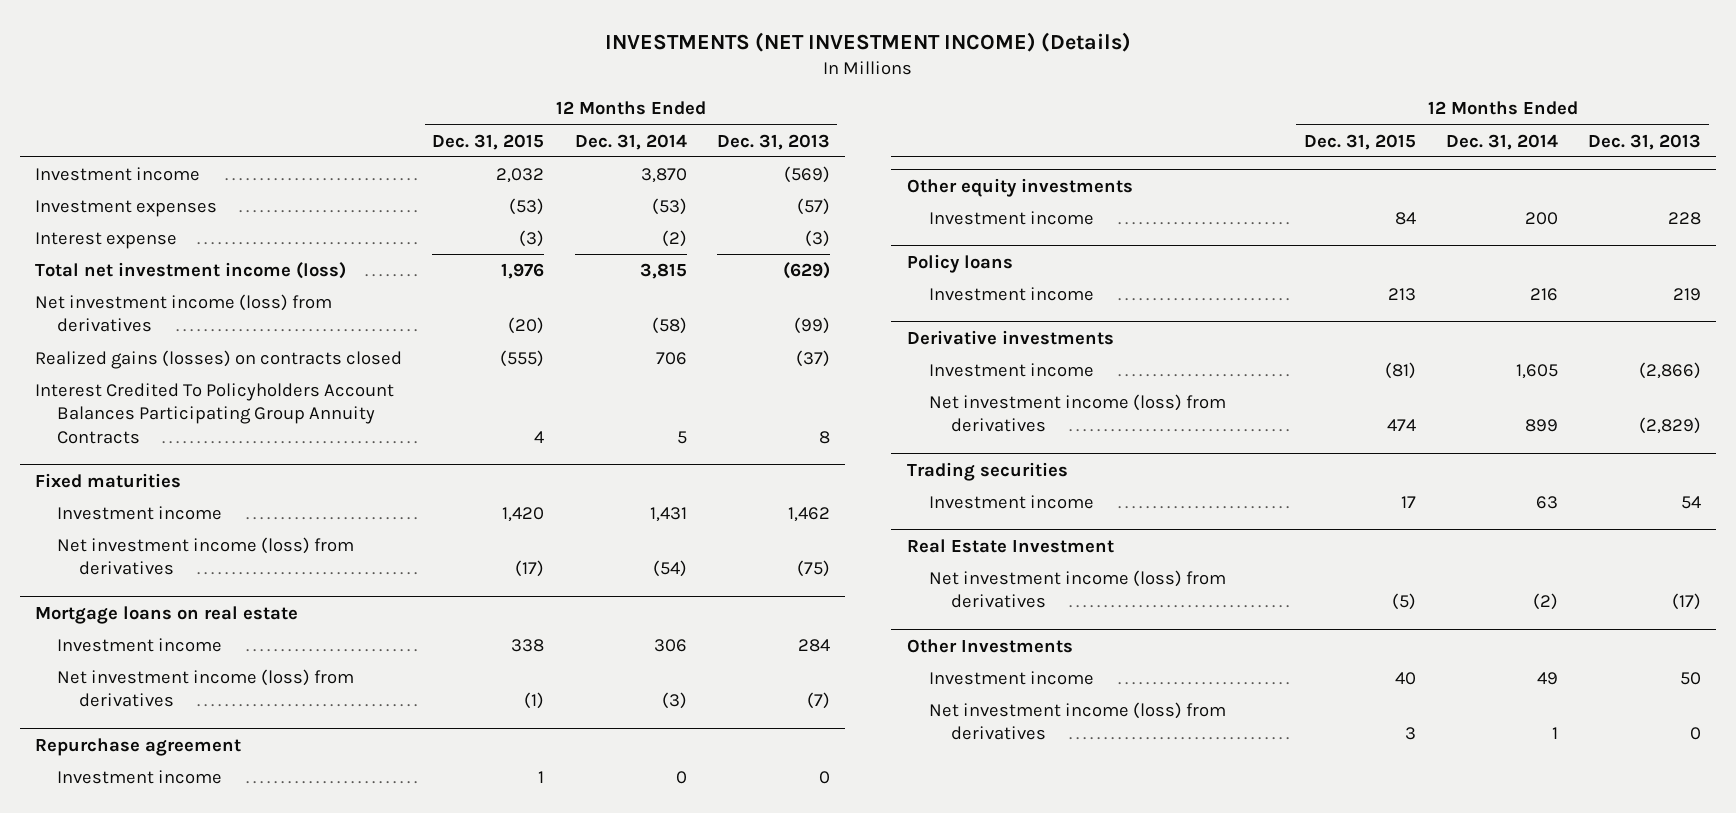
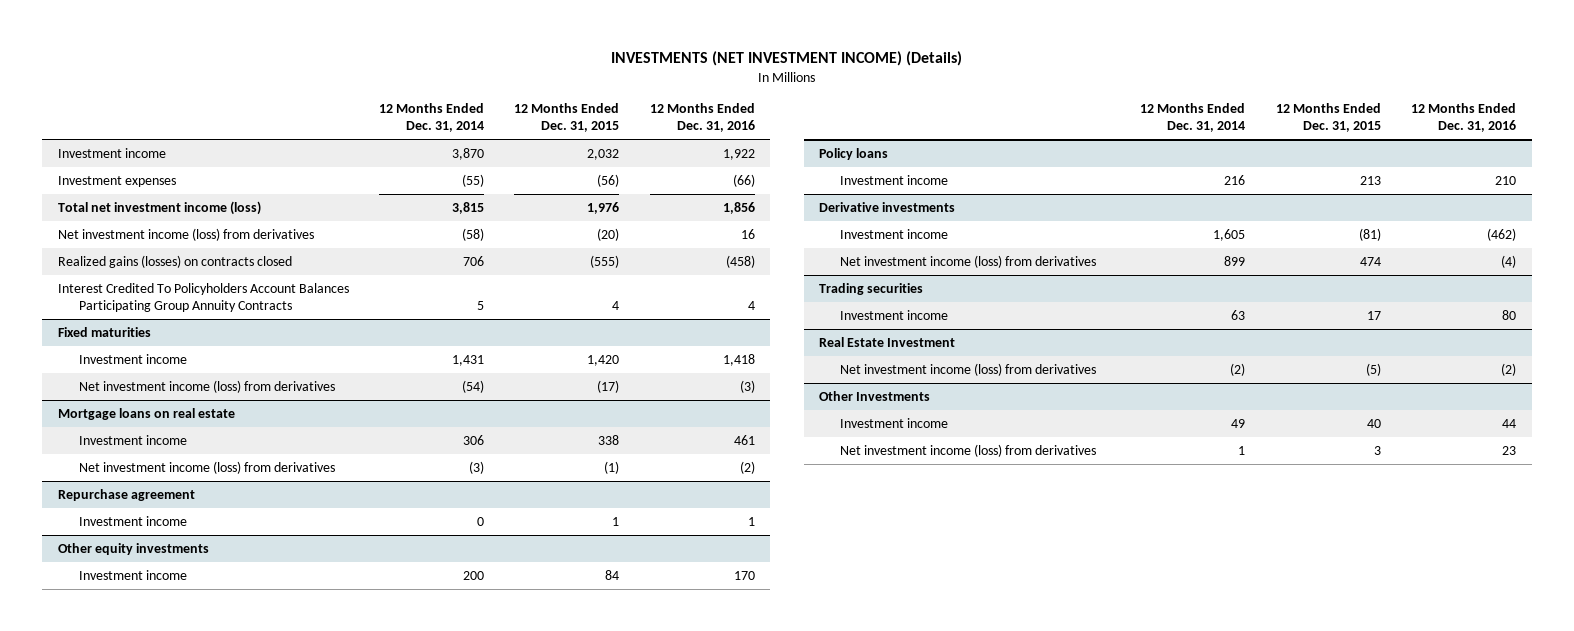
[716,133,830,150] Dec. 31, 2013 -> none
none -> [649,103,755,133] 12 Months Ended Dec. 31, 2016
[35,231,178,249] Interest expense -> none
[509,197,545,215] (53) -> [597,173,620,187] (56)
[651,197,687,215] (53) -> [461,173,484,187] (55)

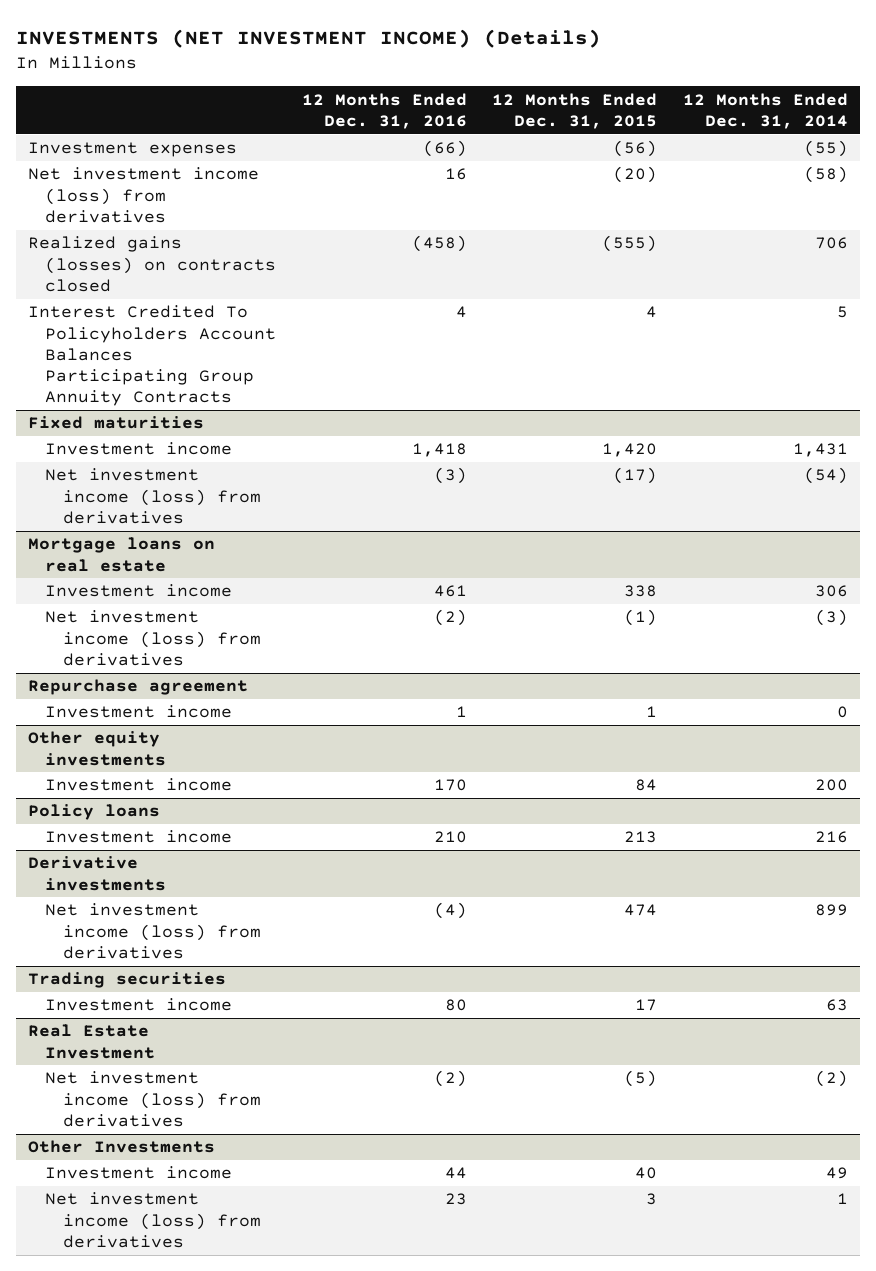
[57,147,166,158] Investment income -> none
[57,200,261,215] Total net investment income (loss) -> none
[840,228,949,239] Investment income -> none

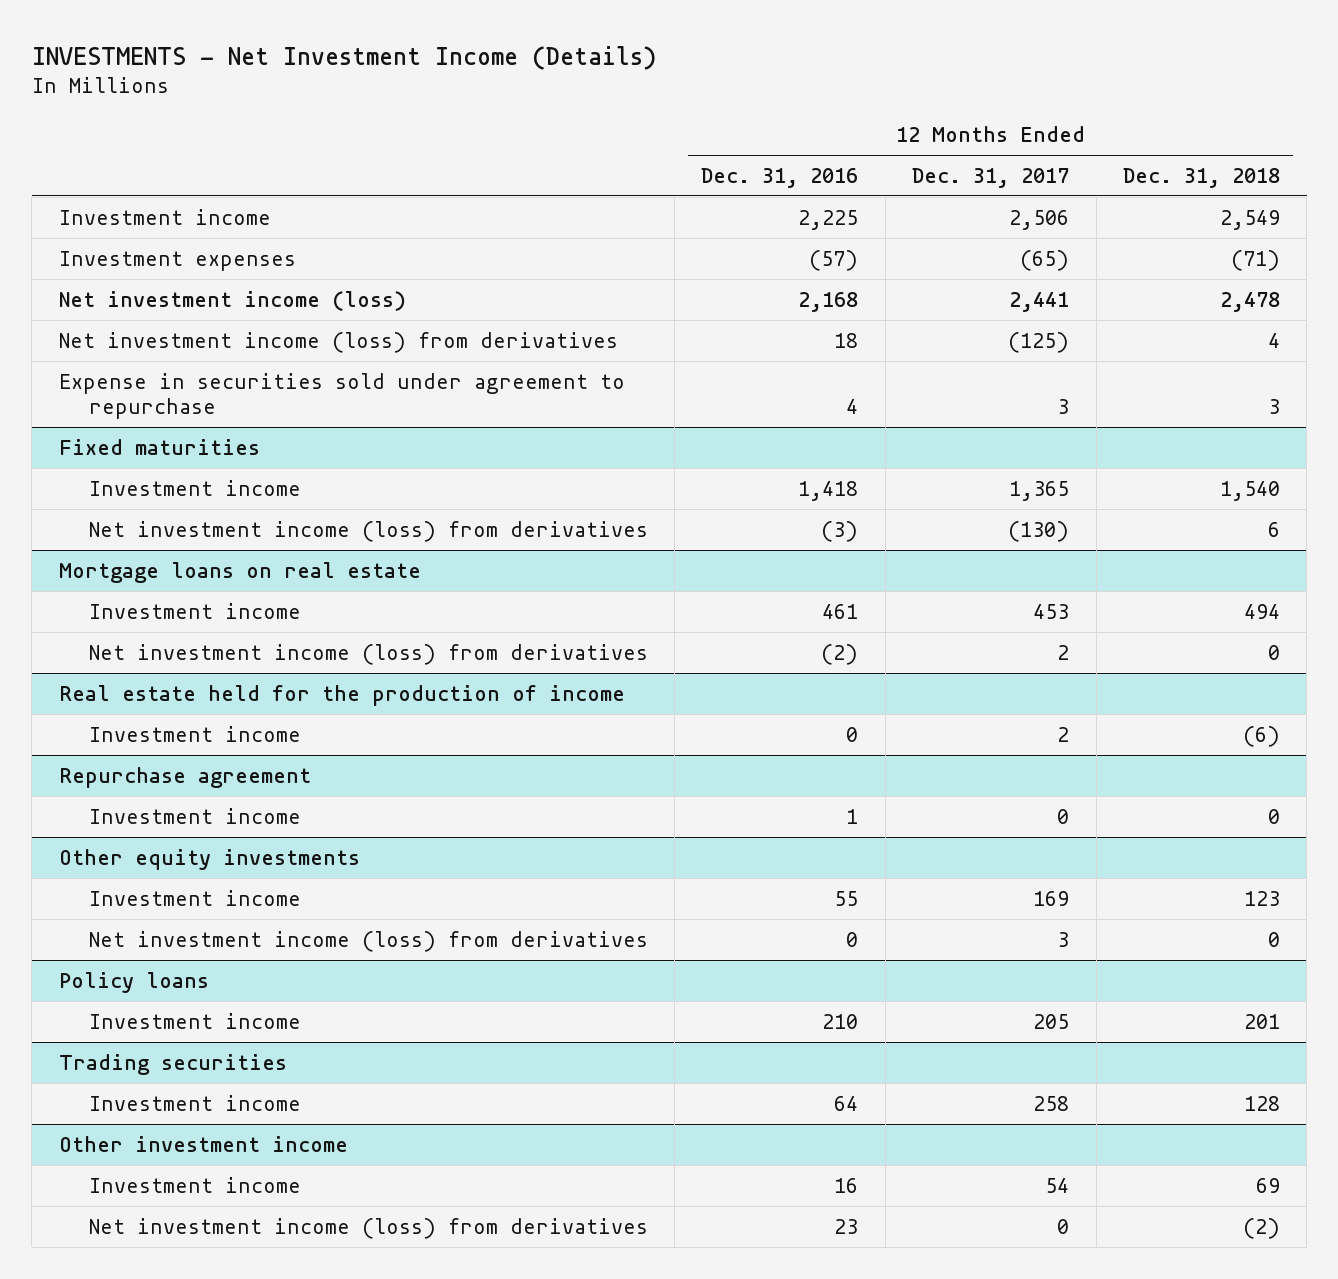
[15,28,601,48] INVESTMENTS (NET INVESTMENT INCOME) (Details) -> [31,45,656,70] INVESTMENTS - Net Investment Income (Details)
[492,92,658,129] 12 Months Ended Dec. 31, 2015 -> none
[682,92,848,129] 12 Months Ended Dec. 31, 2014 -> none
none -> [912,167,1070,188] Dec. 31, 2017
none -> [1122,167,1280,188] Dec. 31, 2018
[28,236,277,292] Realized gains (losses) on contracts closed -> none
none -> [58,208,271,225] Investment income
[422,140,467,158] (66) -> [809,249,859,271] (57)
none -> [58,290,406,311] Net investment income (loss)
[444,168,467,181] 16 -> [834,332,859,348] 18
[28,305,277,407] Interest Credited To Policyholders Account Balances Participating Group Annuity Contracts -> [58,372,625,419] Expense in securities sold under agreement to repurchase
none -> [58,684,625,706] Real estate held for the production of income
none -> [88,725,301,742] Investment income
[433,779,467,792] 170 -> [834,890,859,906] 55
none -> [88,930,648,952] Net investment income (loss) from derivatives
[28,856,167,891] Derivative investments -> none
[45,903,261,959] Net investment income (loss) from derivatives -> none
[28,1024,156,1059] Real Estate Investment -> none
[45,1071,261,1127] Net investment income (loss) from derivatives -> none
[444,999,467,1012] 80 -> [834,1095,859,1111] 64
[28,1140,216,1154] Other Investments -> [58,1135,348,1152] Other investment income
[444,1167,467,1180] 44 -> [834,1177,859,1193] 16

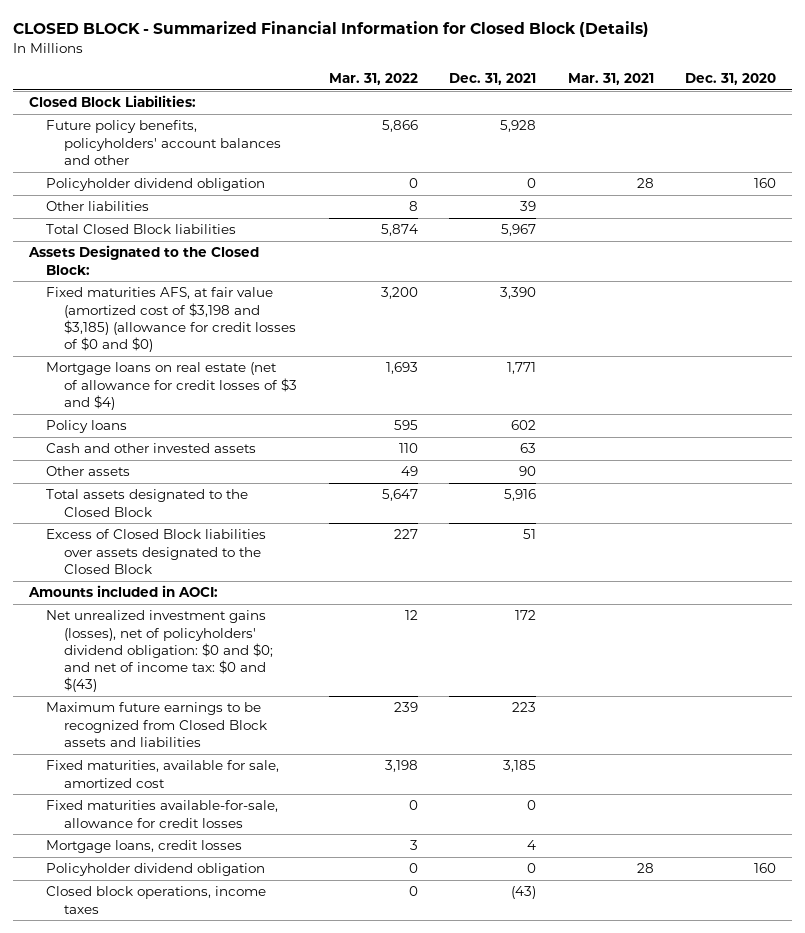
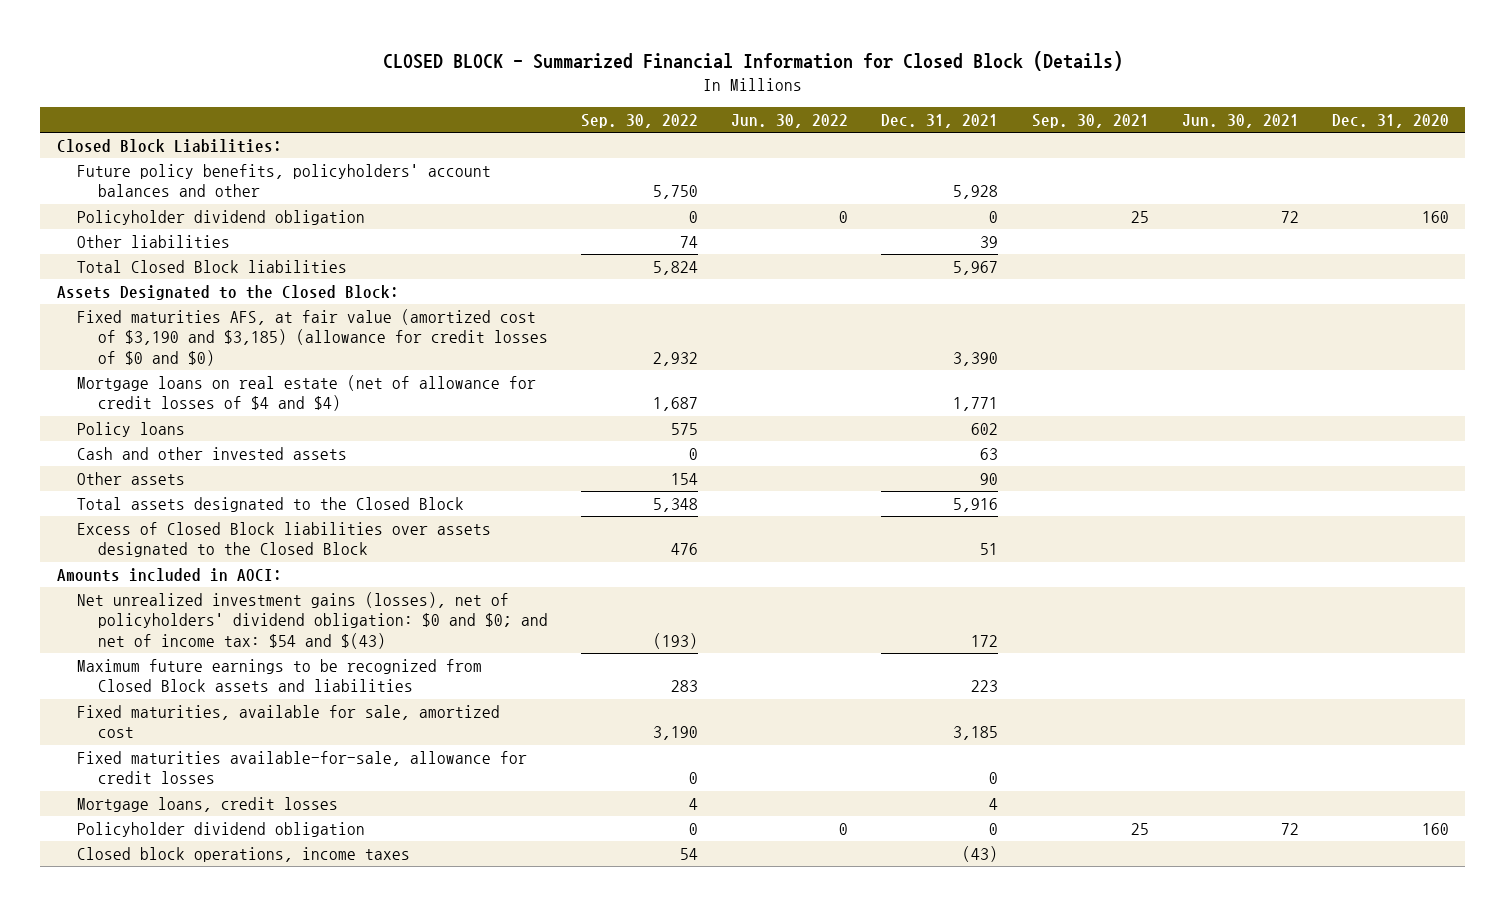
[328,72,418,85] Mar. 31, 2022 -> none
[567,72,654,85] Mar. 31, 2021 -> none
none -> [581,113,699,128] Sep. 30, 2022
none -> [731,113,849,128] Jun. 30, 2022
none -> [1031,113,1149,128] Sep. 30, 2021
none -> [1181,113,1299,128] Jun. 30, 2021
[46,287,297,353] Fixed maturities AFS, at fair value (amortized cost of $3,198 and $3,185) (allowance for credit losses of $0 and $0) -> [77,309,549,366] Fixed maturities AFS, at fair value (amortized cost of $3,190 and $3,185) (allowance for credit losses of $0 and $0)
[46,362,298,410] Mortgage loans on real estate (net of allowance for credit losses of $3 and $4) -> [77,375,537,412] Mortgage loans on real estate (net of allowance for credit losses of $4 and $4)
[46,610,274,693] Net unrealized investment gains (losses), net of policyholders' dividend obligation: $0 and $0; and net of income tax: $0 and $(43) -> [77,592,549,649] Net unrealized investment gains (losses), net of policyholders' dividend obligation: $0 and $0; and net of income tax: $54 and $(43)

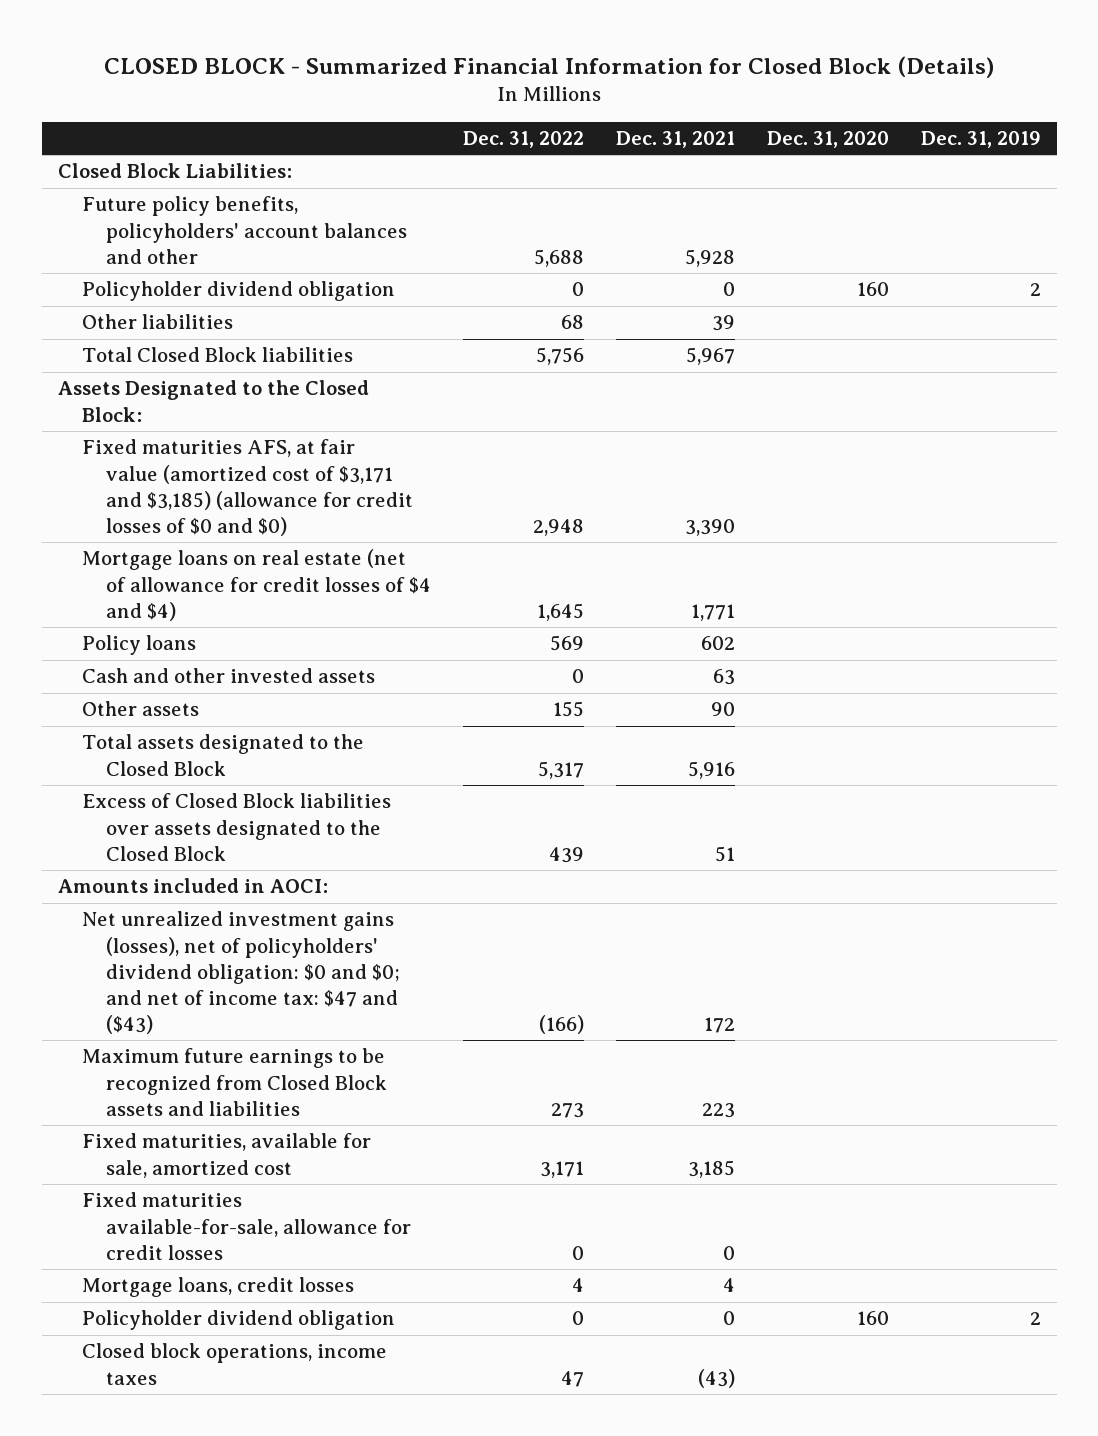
[581,113,699,128] Sep. 30, 2022 -> none
[731,113,849,128] Jun. 30, 2022 -> none
[1031,113,1149,128] Sep. 30, 2021 -> none
[1181,113,1299,128] Jun. 30, 2021 -> none
none -> [462,131,584,149] Dec. 31, 2022
none -> [920,131,1041,149] Dec. 31, 2019
[77,309,549,366] Fixed maturities AFS, at fair value (amortized cost of $3,190 and $3,185) (allowance for credit losses of $0 and $0) -> [81,439,414,536] Fixed maturities AFS, at fair value (amortized cost of $3,171 and $3,185) (allowance for credit losses of $0 and $0)
[77,592,549,649] Net unrealized investment gains (losses), net of policyholders' dividend obligation: $0 and $0; and net of income tax: $54 and $(43) -> [81,911,401,1035] Net unrealized investment gains (losses), net of policyholders' dividend obligation: $0 and $0; and net of income tax: $47 and ($43)

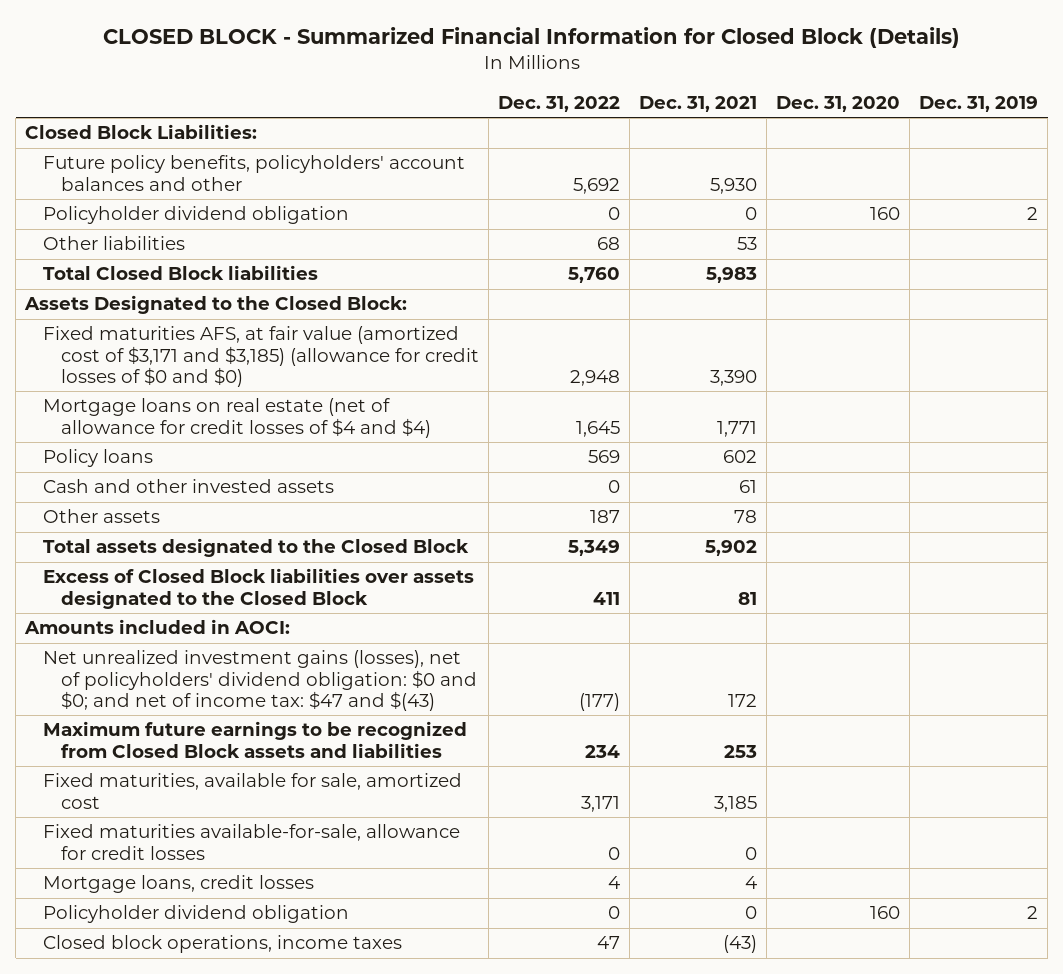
[533,248,584,267] 5,688 -> [573,177,621,194] 5,692
[684,248,735,267] 5,928 -> [710,177,758,194] 5,930
[711,315,735,332] 39 -> [737,237,758,251] 53
[535,347,584,366] 5,756 -> [568,267,621,284] 5,760
[685,347,735,366] 5,967 -> [706,267,758,284] 5,983
[712,669,735,686] 63 -> [739,480,758,494] 61
[552,701,584,718] 155 -> [590,510,621,524] 187
[710,702,735,717] 90 -> [734,510,758,524] 78
[537,760,584,779] 5,317 -> [568,540,621,557] 5,349
[687,760,735,779] 5,916 -> [705,540,758,557] 5,902
[548,846,584,863] 439 -> [593,591,621,605] 411
[714,845,735,862] 51 -> [738,591,758,605] 81
[81,911,401,1035] Net unrealized investment gains (losses), net of policyholders' dividend obligation: $0 and $0; and net of income tax: $47 and ($43) -> [43,650,478,711] Net unrealized investment gains (losses), net of policyholders' dividend obligation: $0 and $0; and net of income tax: $47 and $(43)
[538,1015,584,1035] (166) -> [579,692,621,711] (177)
[550,1102,584,1118] 273 -> [585,744,621,758] 234
[701,1102,735,1118] 223 -> [724,744,758,758] 253

